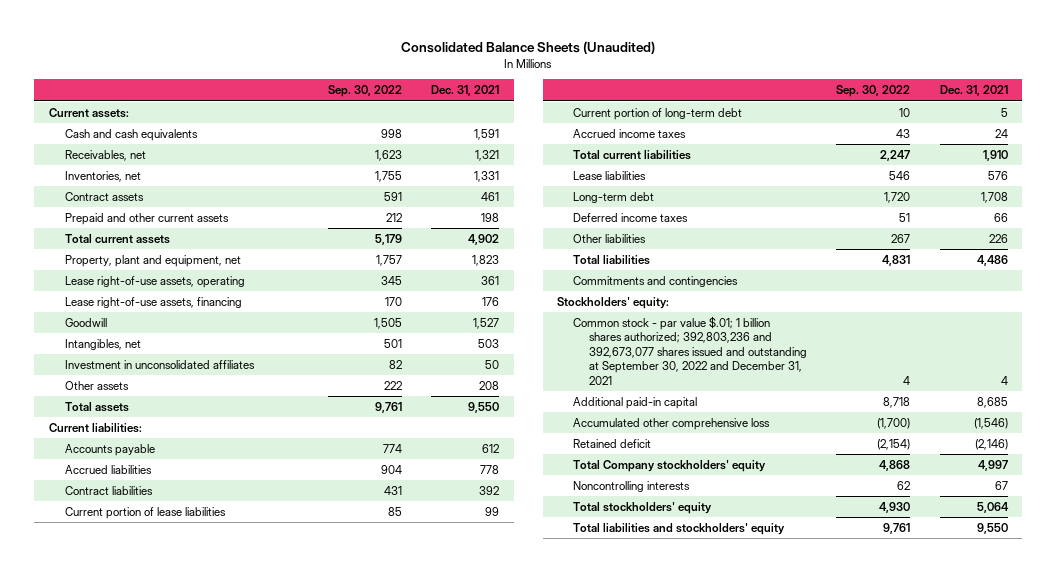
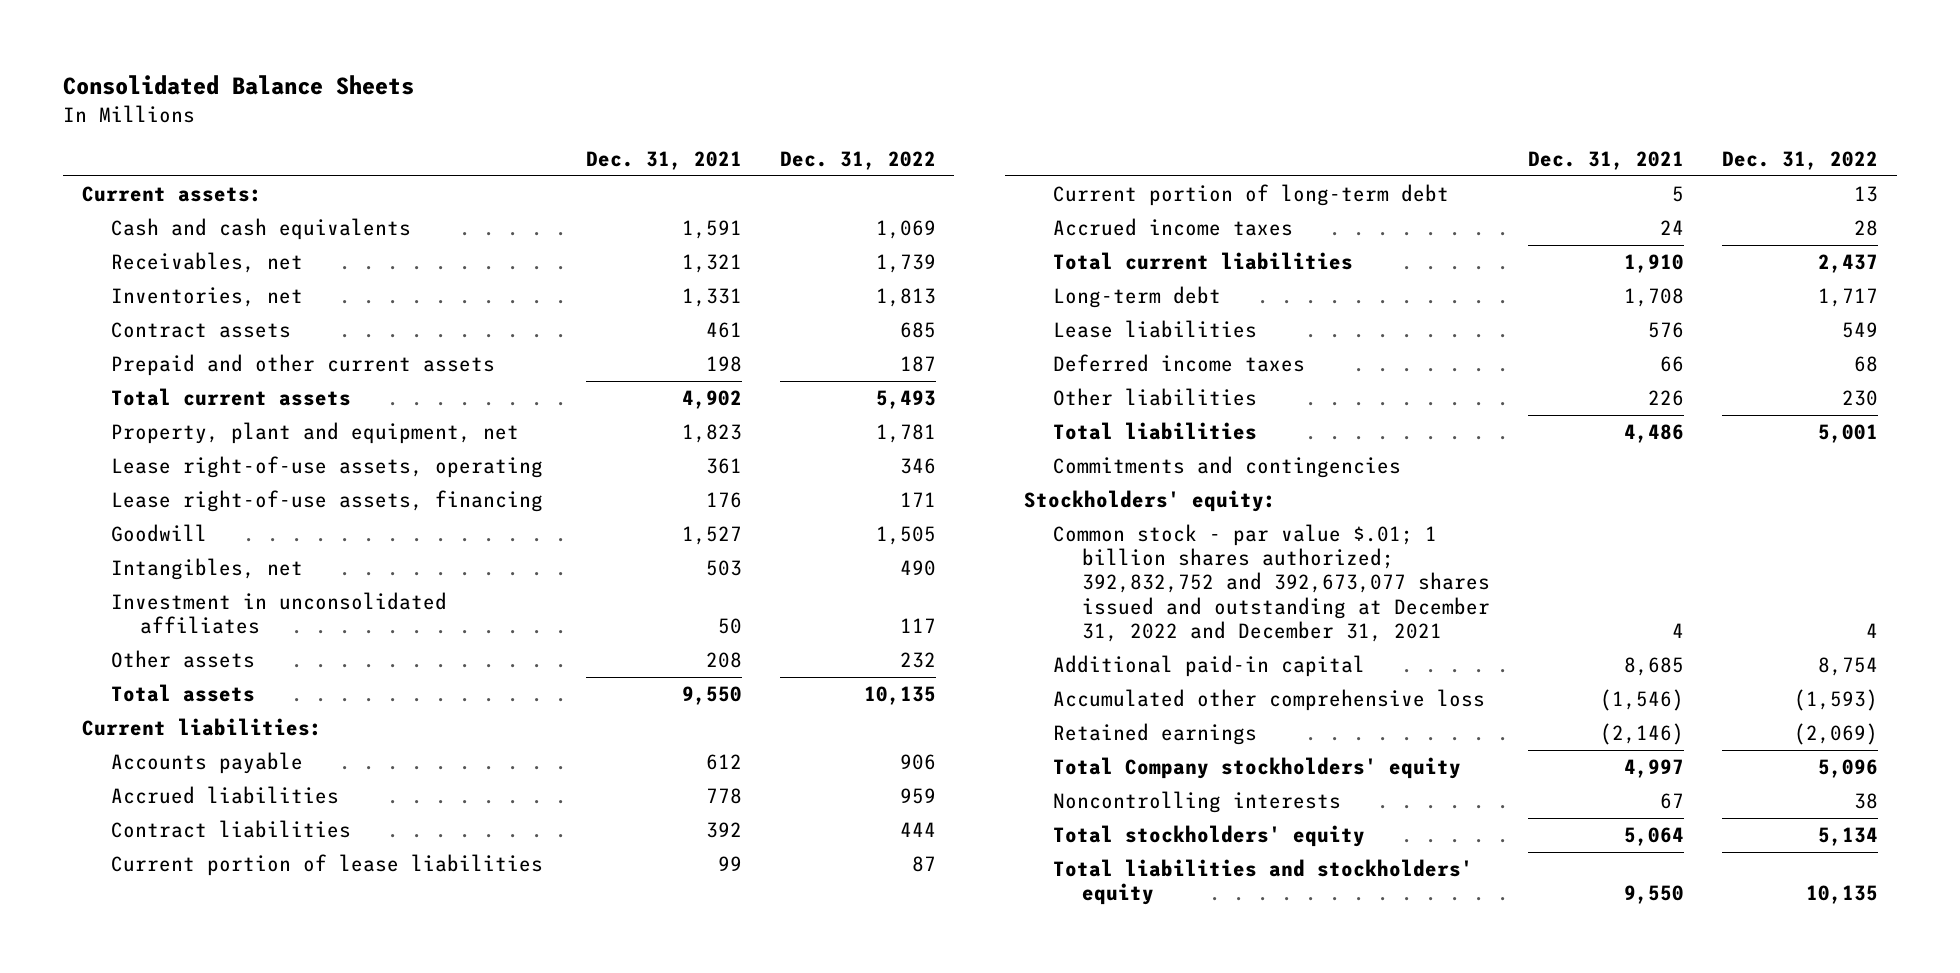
[401,41,656,55] Consolidated Balance Sheets (Unaudited) -> [62,75,414,96] Consolidated Balance Sheets
[327,85,402,98] Sep. 30, 2022 -> none
none -> [779,151,936,171] Dec. 31, 2022
[573,170,647,180] Lease liabilities -> [1053,319,1258,338] Lease liabilities
[573,315,808,385] Common stock - par value $.01; 1 billion shares authorized; 392,803,236 and 392,673,077 shares issued and outstanding at September 30, 2022 and December 31, 2021 -> [1053,523,1491,642] Common stock - par value $.01; 1 billion shares authorized; 392,832,752 and 392,673,077 shares issued and outstanding at December 31, 2022 and December 31, 2021
[573,438,652,448] Retained deficit -> [1053,722,1258,745] Retained earnings

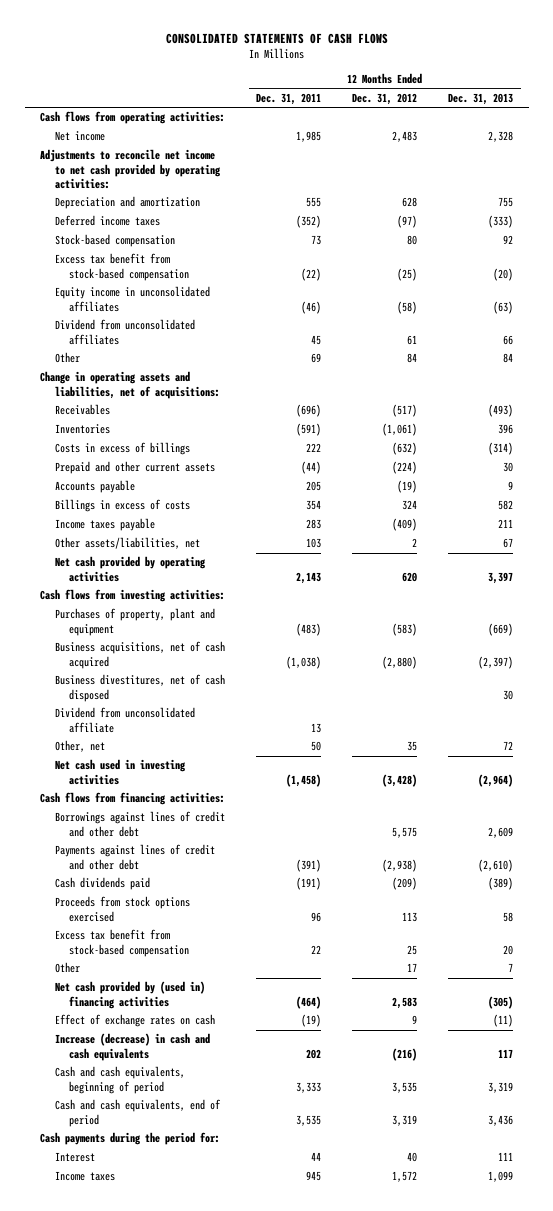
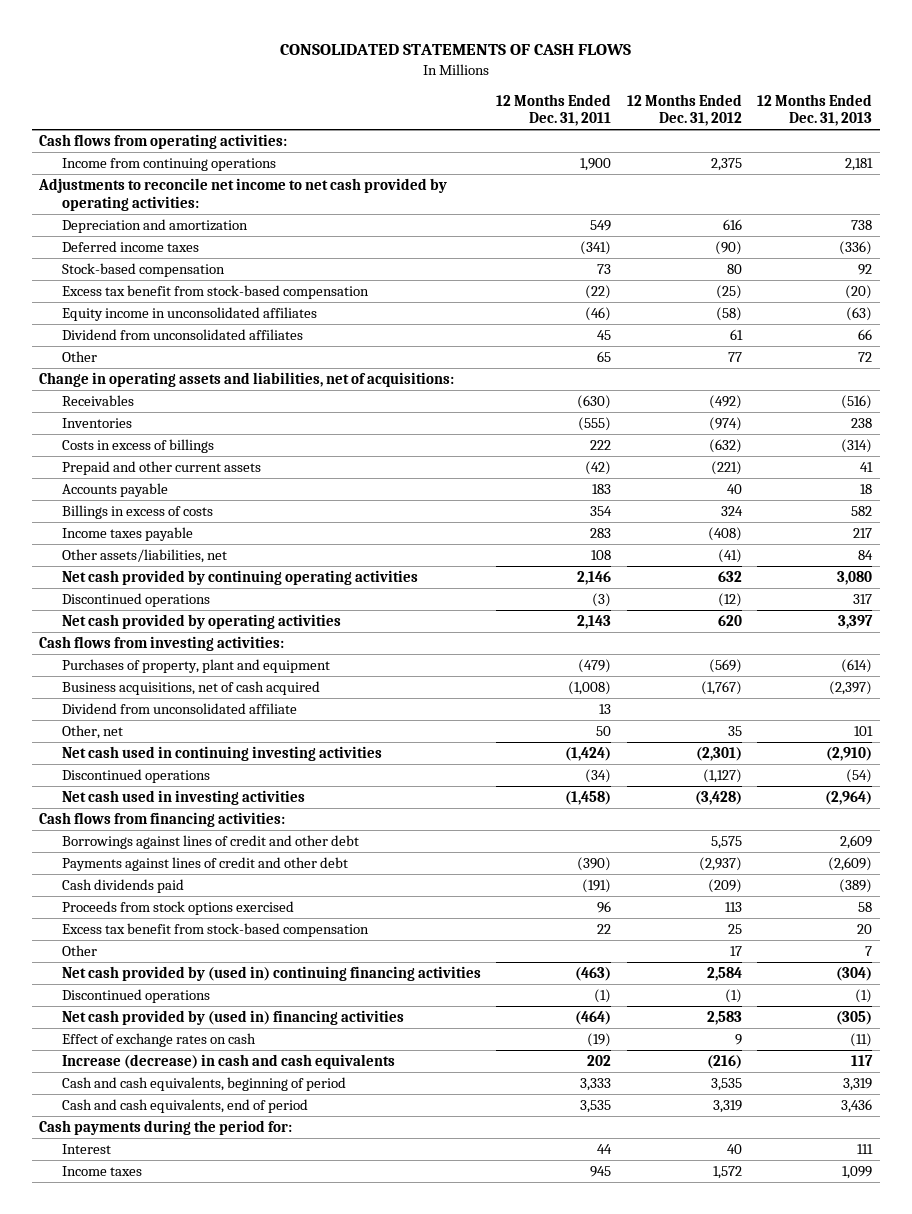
[54,131,105,142] Net income -> none
none -> [61,158,276,172] Income from continuing operations
[306,197,322,208] 555 -> [590,220,612,232] 549
[402,197,418,208] 628 -> [722,219,742,231] 616
[498,197,514,208] 755 -> [851,220,873,231] 738
[296,215,322,229] (352) -> [580,241,612,256] (341)
[397,215,418,229] (97) -> [714,241,742,256] (90)
[488,215,514,229] (333) -> [839,241,873,256] (336)
[311,353,322,364] 69 -> [597,351,612,363] 65
[407,353,418,364] 84 -> [727,352,742,363] 77
[503,353,514,364] 84 -> [858,352,873,363] 72
[296,404,322,418] (696) -> [577,395,612,410] (630)
[392,404,418,418] (517) -> [708,395,742,410] (492)
[488,404,514,418] (493) -> [841,395,873,410] (516)
[296,423,322,437] (591) -> [578,417,612,432] (555)
[382,423,418,437] (1,061) -> [708,417,742,432] (974)
[498,424,514,435] 396 -> [851,418,873,429] 238
[301,461,322,475] (44) -> [585,461,612,476] (42)
[392,461,418,475] (224) -> [710,461,742,476] (221)
[503,462,514,473] 30 -> [860,462,874,473] 41
[306,481,322,492] 205 -> [592,484,612,495] 183
[397,480,418,494] (19) -> [726,484,742,495] 40
[508,481,514,491] 9 -> [860,484,873,495] 18
[392,518,418,532] (409) -> [707,527,742,542] (408)
[498,519,514,529] 211 -> [853,528,873,539] 217
[306,538,322,549] 103 -> [591,550,612,561] 108
[412,538,418,548] 2 -> [717,549,742,564] (41)
[503,538,514,549] 67 -> [858,550,874,561] 84
none -> [61,570,418,586] Net cash provided by continuing operating activities
none -> [61,593,210,608] Discontinued operations
[54,674,225,702] Business divestitures, net of cash disposed -> none
[296,622,322,636] (483) -> [578,659,612,674] (479)
[392,622,418,636] (583) -> [708,659,742,674] (569)
[488,622,514,636] (669) -> [841,659,873,674] (614)
[286,655,322,669] (1,038) -> [568,681,612,696] (1,008)
[382,655,418,669] (2,880) -> [700,681,742,696] (1,767)
[503,741,514,751] 72 -> [854,726,874,737] 101
none -> [61,746,382,762] Net cash used in continuing investing activities
none -> [61,769,210,784] Discontinued operations
[296,858,322,872] (391) -> [577,857,612,872] (390)
[382,858,418,872] (2,938) -> [698,857,742,872] (2,937)
[478,858,514,872] (2,610) -> [828,857,873,872] (2,609)
none -> [61,966,481,982] Net cash provided by (used in) continuing financing activities
none -> [61,989,210,1004] Discontinued operations

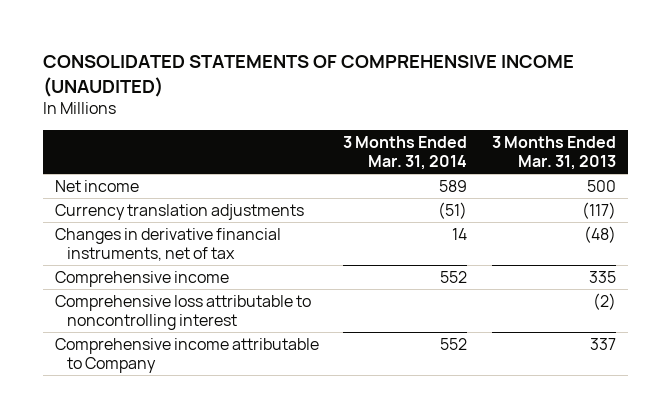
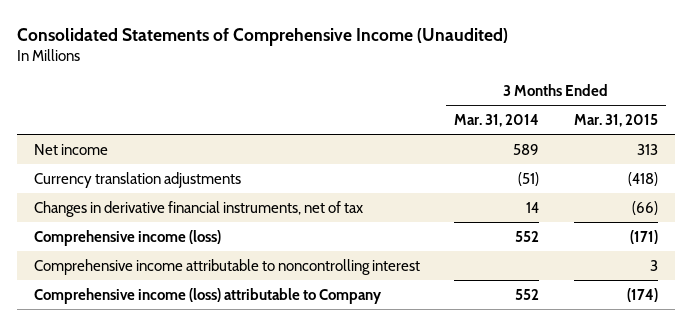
[42,54,574,97] CONSOLIDATED STATEMENTS OF COMPREHENSIVE INCOME (UNAUDITED) -> [17,27,509,46] Consolidated Statements of Comprehensive Income (Unaudited)
[491,136,616,171] 3 Months Ended Mar. 31, 2013 -> none
none -> [573,114,658,128] Mar. 31, 2015
[55,271,230,288] Comprehensive income -> [34,229,222,246] Comprehensive income (loss)
[55,295,312,330] Comprehensive loss attributable to noncontrolling interest -> [34,258,421,275] Comprehensive income attributable to noncontrolling interest
[55,338,320,373] Comprehensive income attributable to Company -> [34,287,383,304] Comprehensive income (loss) attributable to Company

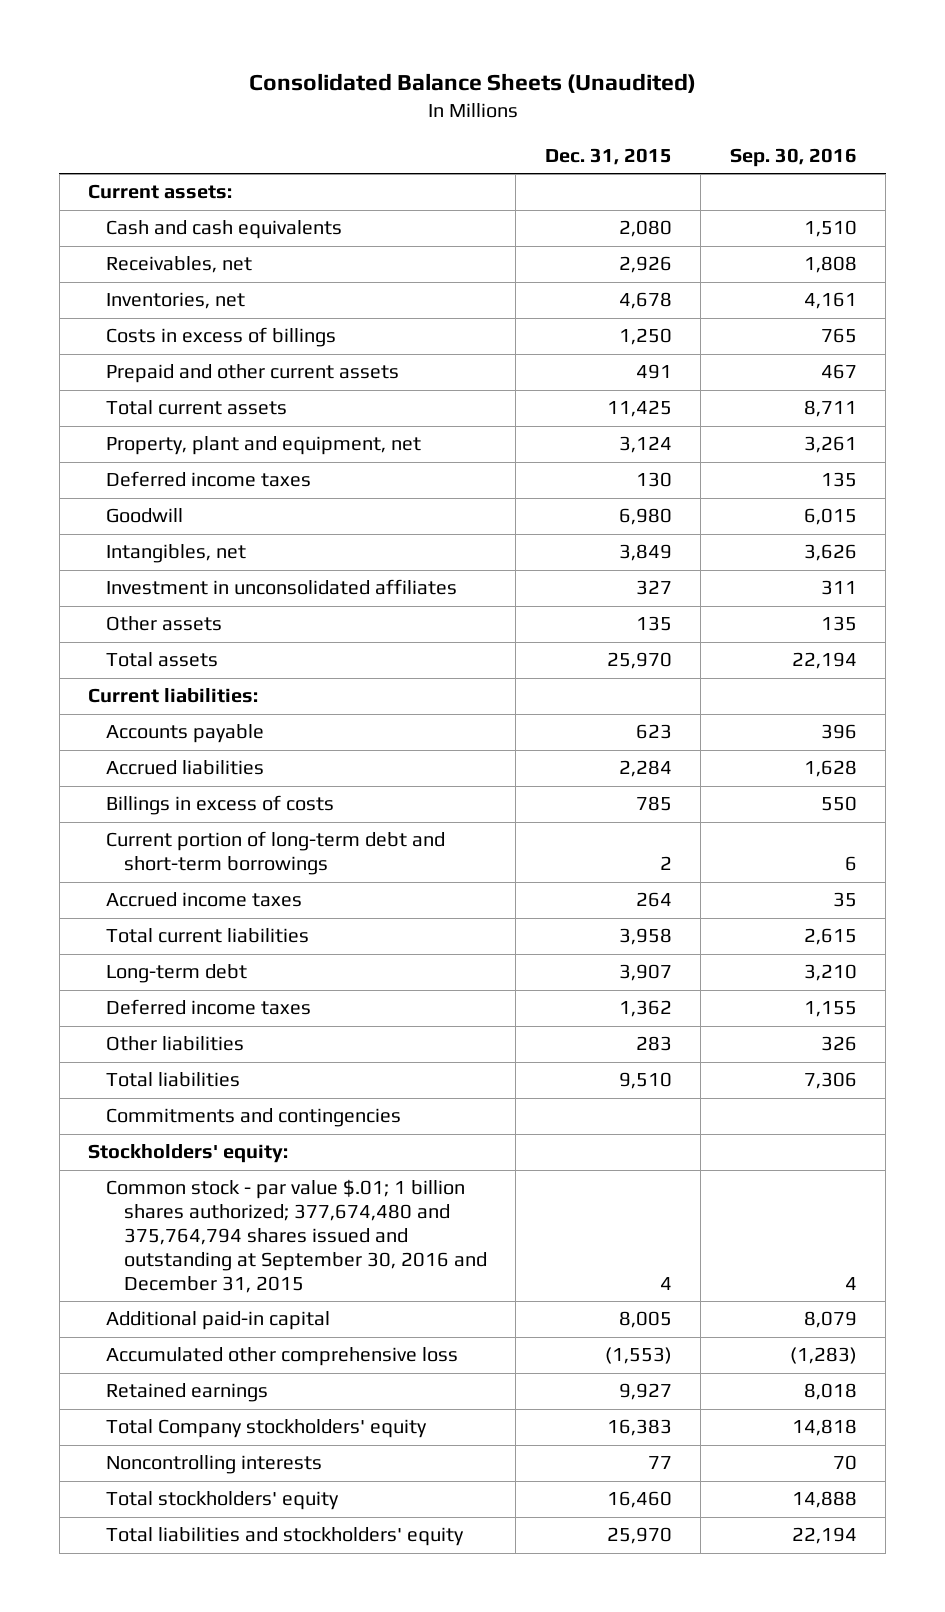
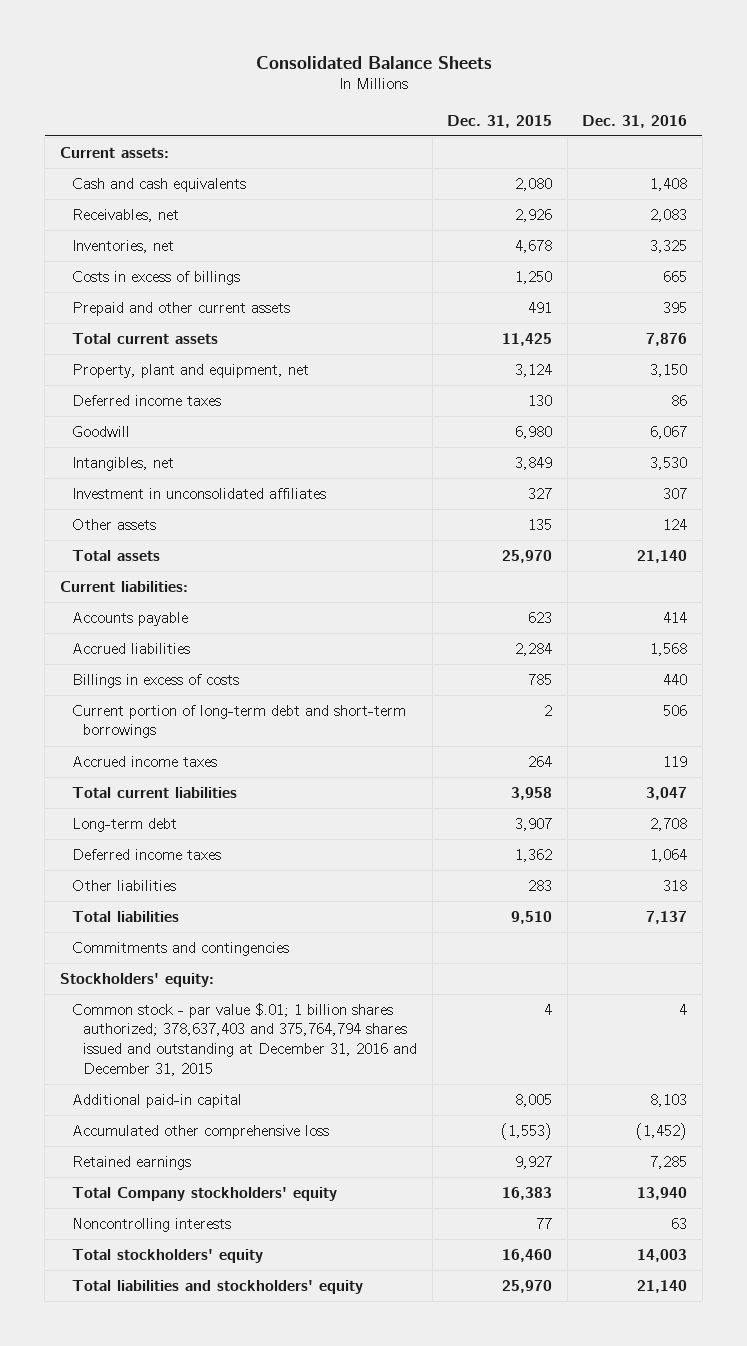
[248,73,696,94] Consolidated Balance Sheets (Unaudited) -> [255,55,492,69] Consolidated Balance Sheets
[729,147,857,167] Sep. 30, 2016 -> none
none -> [582,114,688,128] Dec. 31, 2016
[106,1179,487,1293] Common stock - par value $.01; 1 billion shares authorized; 377,674,480 and 375,764,794 shares issued and outstanding at September 30, 2016 and December 31, 2015 -> [71,1002,418,1076] Common stock - par value $.01; 1 billion shares authorized; 378,637,403 and 375,764,794 shares issued and outstanding at December 31, 2016 and December 31, 2015

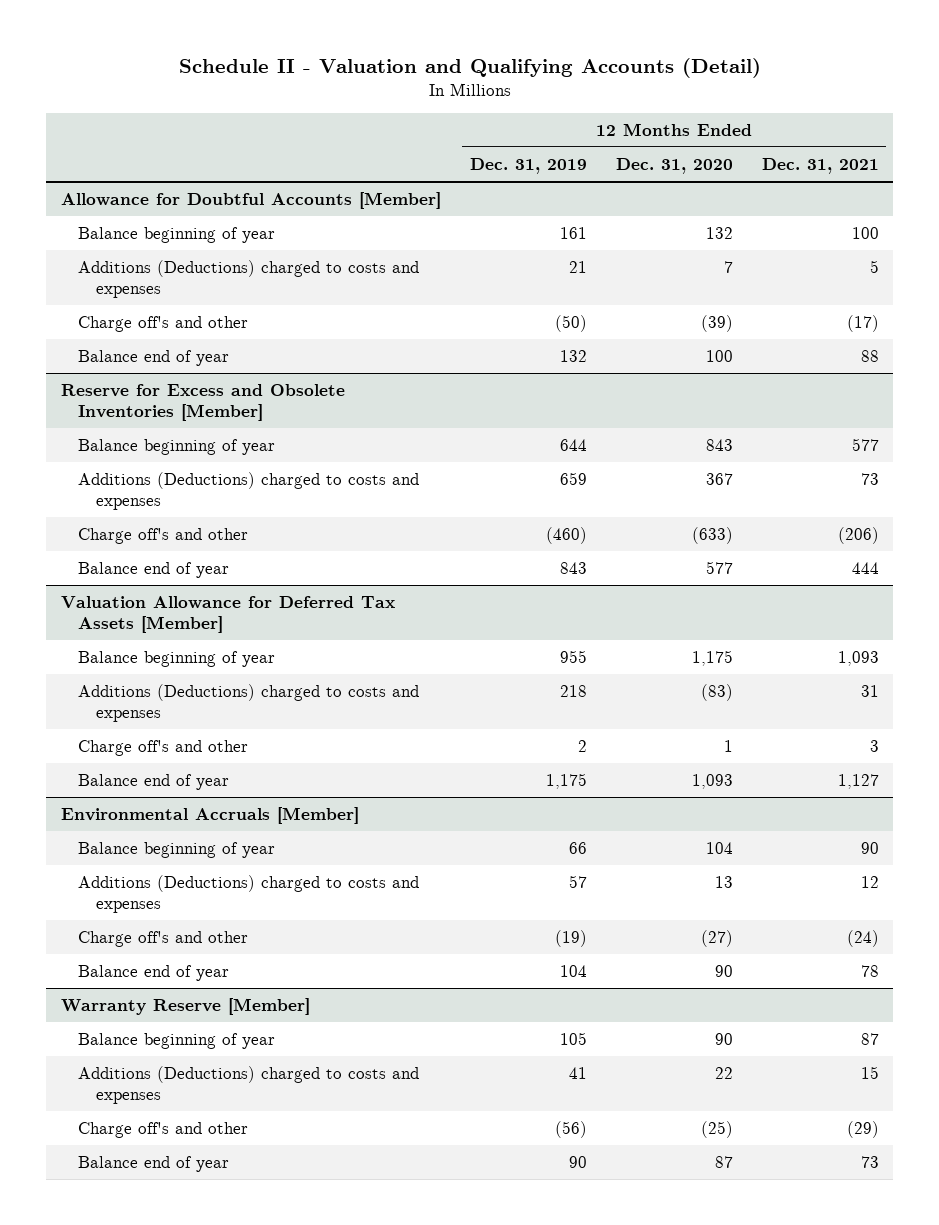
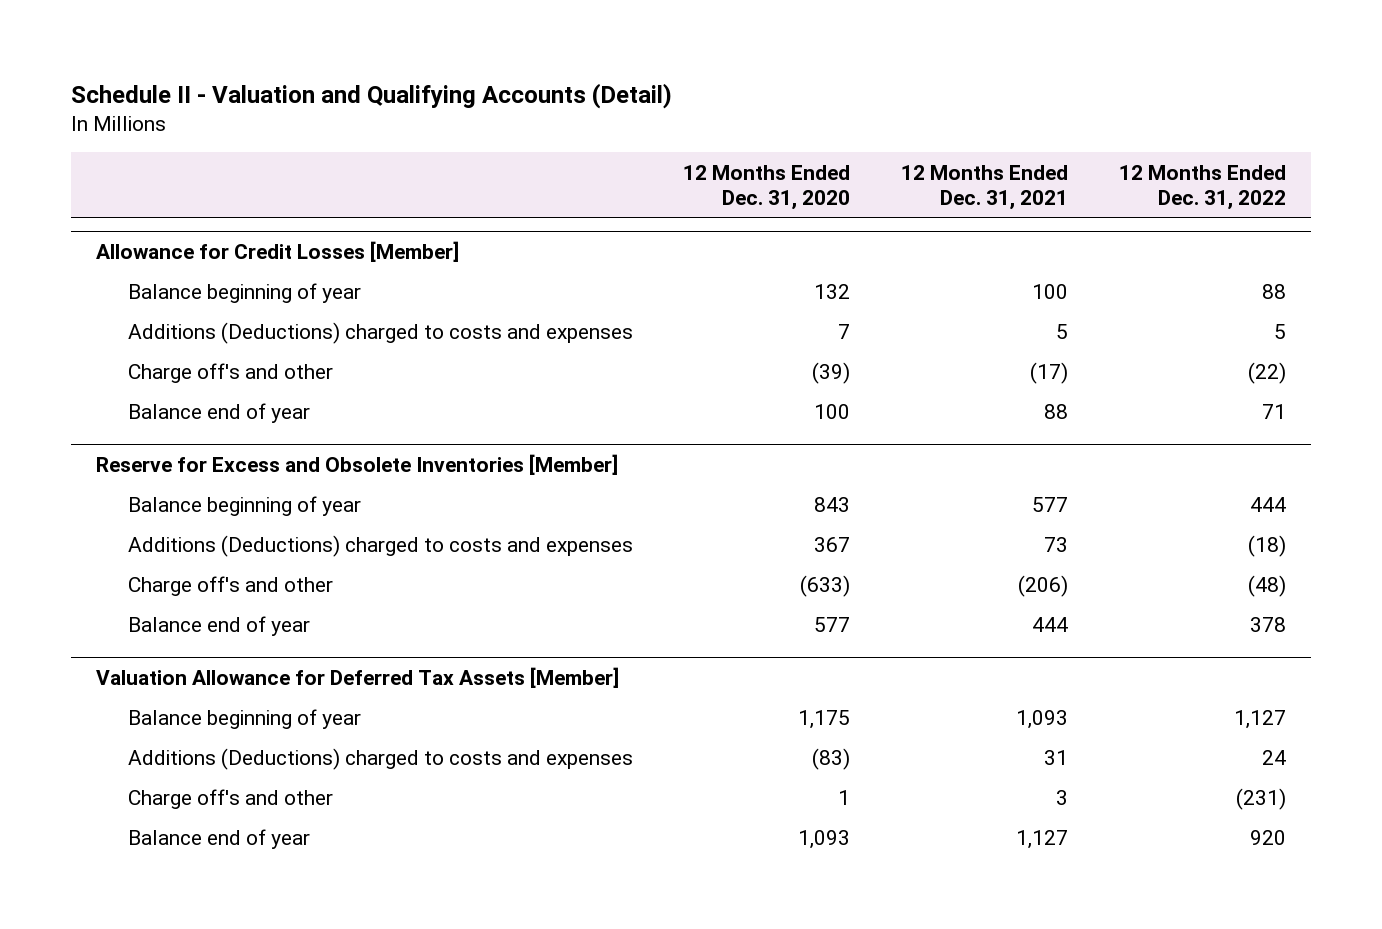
[469,157,587,174] Dec. 31, 2019 -> none
none -> [1118,164,1286,211] 12 Months Ended Dec. 31, 2022
[60,192,441,210] Allowance for Doubtful Accounts [Member] -> [96,241,460,263] Allowance for Credit Losses [Member]
[60,807,359,825] Environmental Accruals [Member] -> none
[78,842,276,859] Balance beginning of year -> none
[78,875,420,913] Additions (Deductions) charged to costs and expenses -> none
[78,931,249,948] Charge off's and other -> none
[78,965,230,982] Balance end of year -> none
[60,998,310,1016] Warranty Reserve [Member] -> none
[78,1033,276,1050] Balance beginning of year -> none
[78,1066,420,1104] Additions (Deductions) charged to costs and expenses -> none
[78,1122,249,1139] Charge off's and other -> none
[78,1156,230,1173] Balance end of year -> none

